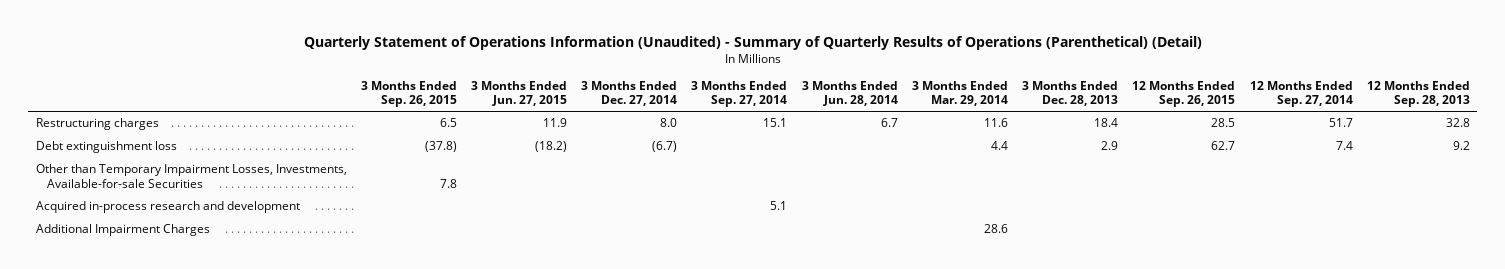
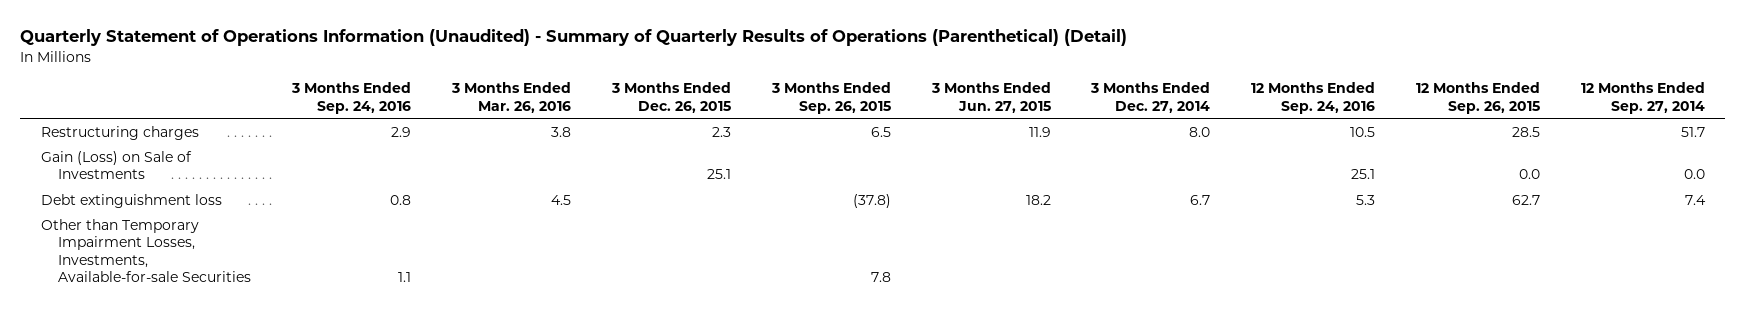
[691,81,788,108] 3 Months Ended Sep. 27, 2014 -> none
[801,81,898,107] 3 Months Ended Jun. 28, 2014 -> none
[911,81,1008,107] 3 Months Ended Mar. 29, 2014 -> none
[1022,81,1119,107] 3 Months Ended Dec. 28, 2013 -> none
[1366,81,1470,108] 12 Months Ended Sep. 28, 2013 -> none
none -> [291,82,412,114] 3 Months Ended Sep. 24, 2016
none -> [451,82,572,113] 3 Months Ended Mar. 26, 2016
none -> [610,82,731,113] 3 Months Ended Dec. 26, 2015
none -> [1251,82,1376,114] 12 Months Ended Sep. 24, 2016
none -> [40,150,192,180] Gain (Loss) on Sale of Investments
[534,141,567,153] (18.2) -> [1025,194,1051,205] 18.2
[652,141,678,153] (6.7) -> [1190,194,1211,205] 6.7
[35,201,300,214] Acquired in-process research and development -> none
[35,224,210,237] Additional Impairment Charges -> none

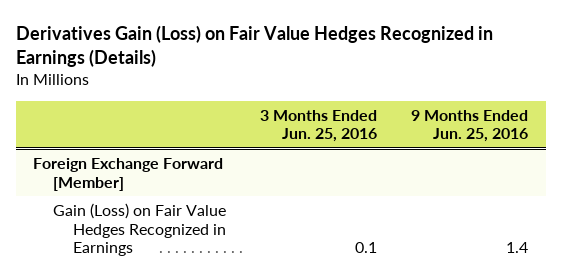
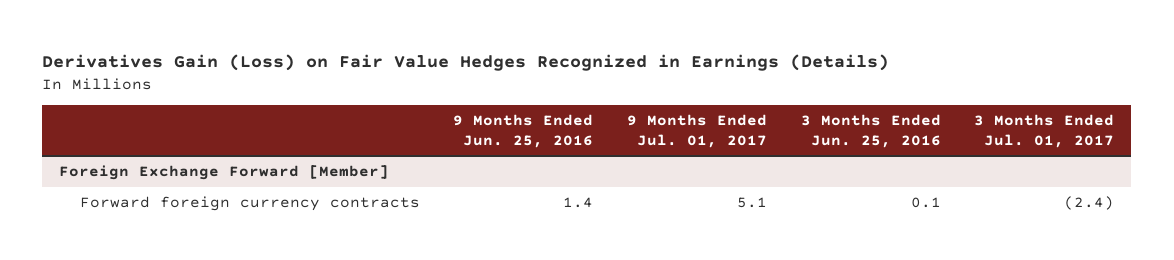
none -> [626,113,767,148] 9 Months Ended Jul. 01, 2017
none -> [974,113,1115,148] 3 Months Ended Jul. 01, 2017
[53,202,227,257] Gain (Loss) on Fair Value Hedges Recognized in Earnings -> [79,196,420,212] Forward foreign currency contracts

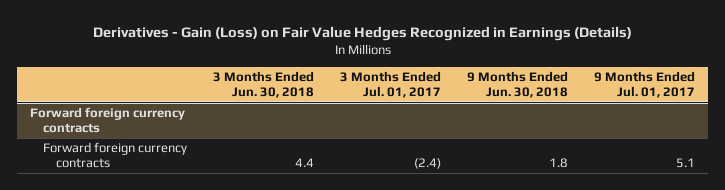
[42,54,890,72] Derivatives Gain (Loss) on Fair Value Hedges Recognized in Earnings (Details) -> [92,25,632,41] Derivatives - Gain (Loss) on Fair Value Hedges Recognized in Earnings (Details)
[453,113,594,148] 9 Months Ended Jun. 25, 2016 -> none
[800,113,941,148] 3 Months Ended Jun. 25, 2016 -> none
none -> [212,70,314,98] 3 Months Ended Jun. 30, 2018
none -> [467,70,569,98] 9 Months Ended Jun. 30, 2018
[59,165,390,181] Foreign Exchange Forward [Member] -> [29,106,185,134] Forward foreign currency contracts

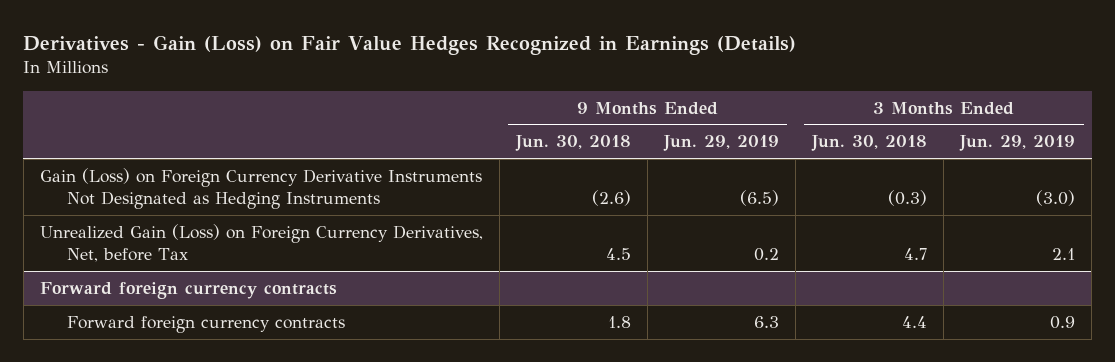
[340,70,442,98] 3 Months Ended Jul. 01, 2017 -> none
[594,70,696,98] 9 Months Ended Jul. 01, 2017 -> none
none -> [663,135,780,152] Jun. 29, 2019
none -> [959,135,1076,152] Jun. 29, 2019
none -> [39,167,482,210] Gain (Loss) on Foreign Currency Derivative Instruments Not Designated as Hedging Instruments
none -> [39,223,483,263] Unrealized Gain (Loss) on Foreign Currency Derivatives, Net, before Tax

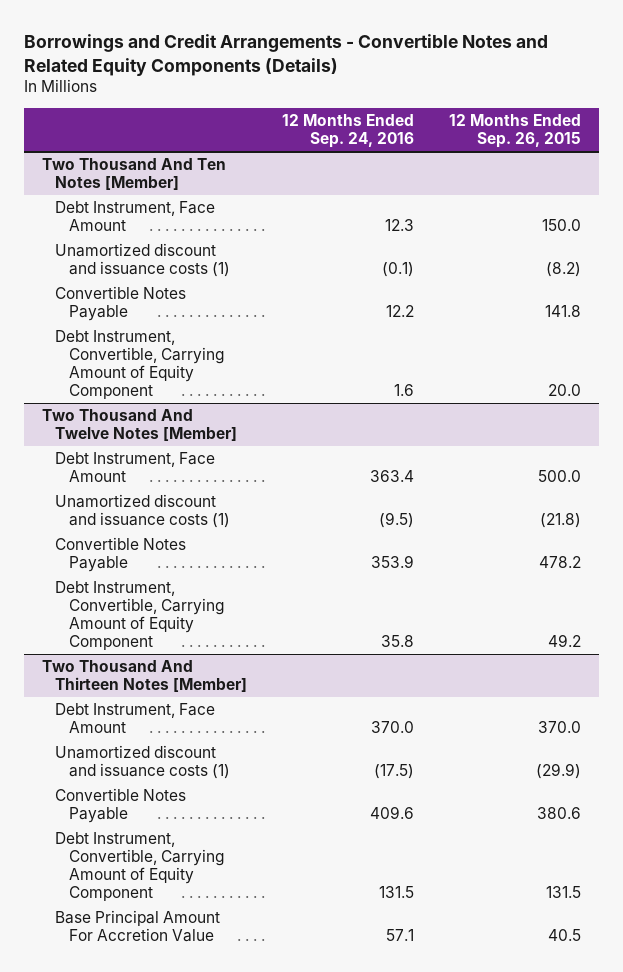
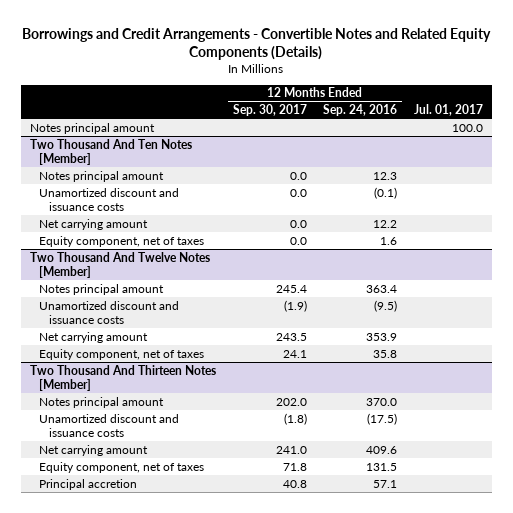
[449,114,582,148] 12 Months Ended Sep. 26, 2015 -> none
none -> [232,104,307,117] Sep. 30, 2017
none -> [414,104,484,117] Jul. 01, 2017
none -> [29,122,155,134] Notes principal amount
[55,201,216,232] Debt Instrument, Face Amount -> [39,170,165,182] Notes principal amount
[55,243,230,278] Unamortized discount and issuance costs (1) -> [39,187,180,211] Unamortized discount and issuance costs
[55,286,187,322] Convertible Notes Payable -> [39,218,149,230] Net carrying amount
[55,330,225,399] Debt Instrument, Convertible, Carrying Amount of Equity Component -> [39,235,205,247] Equity component, net of taxes
[55,452,216,483] Debt Instrument, Face Amount -> [39,283,165,295] Notes principal amount
[55,494,230,529] Unamortized discount and issuance costs (1) -> [39,300,180,324] Unamortized discount and issuance costs
[55,537,187,573] Convertible Notes Payable -> [39,331,149,343] Net carrying amount
[55,581,225,650] Debt Instrument, Convertible, Carrying Amount of Equity Component -> [39,348,205,360] Equity component, net of taxes
[55,703,216,734] Debt Instrument, Face Amount -> [39,396,165,408] Notes principal amount
[55,745,230,780] Unamortized discount and issuance costs (1) -> [39,413,180,437] Unamortized discount and issuance costs
[55,788,187,824] Convertible Notes Payable -> [39,444,149,456] Net carrying amount
[55,832,225,901] Debt Instrument, Convertible, Carrying Amount of Equity Component -> [39,461,205,473] Equity component, net of taxes
[55,910,221,943] Base Principal Amount For Accretion Value -> [39,478,138,490] Principal accretion

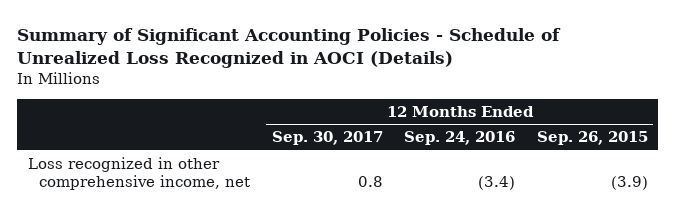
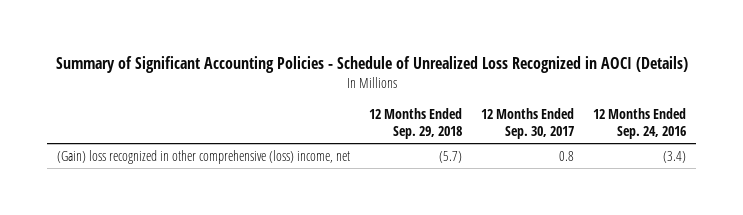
[536,131,648,146] Sep. 26, 2015 -> none
none -> [368,107,462,140] 12 Months Ended Sep. 29, 2018
[27,157,251,190] Loss recognized in other comprehensive income, net -> [56,149,350,164] (Gain) loss recognized in other comprehensive (loss) income, net

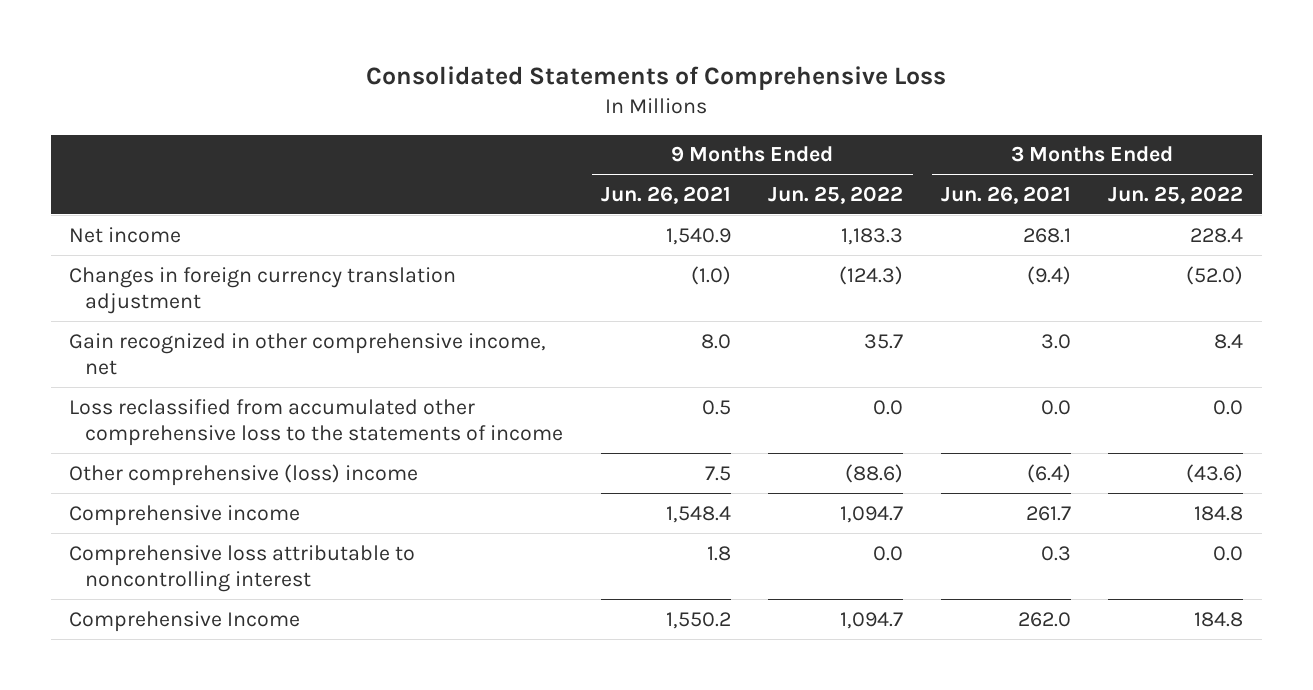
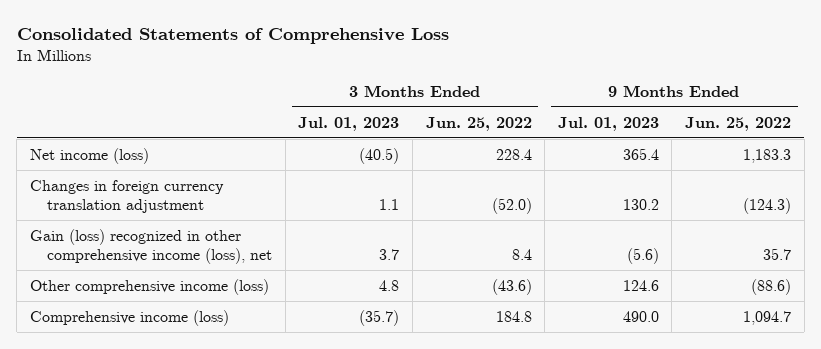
[600,185,731,204] Jun. 26, 2021 -> none
[940,185,1071,204] Jun. 26, 2021 -> none
none -> [298,116,400,131] Jul. 01, 2023
none -> [557,116,659,131] Jul. 01, 2023
[69,226,182,243] Net income -> [29,147,149,164] Net income (loss)
[69,398,564,446] Loss reclassified from accumulated other comprehensive loss to the statements of income -> none
[69,544,416,592] Comprehensive loss attributable to noncontrolling interest -> none
[69,610,301,632] Comprehensive Income -> none
[69,332,547,375] Gain recognized in other comprehensive income, net -> [29,228,272,264] Gain (loss) recognized in other comprehensive income (loss), net
[69,463,419,486] Other comprehensive (loss) income -> [29,278,269,295] Other comprehensive income (loss)
[69,504,301,526] Comprehensive income -> [29,309,229,326] Comprehensive income (loss)

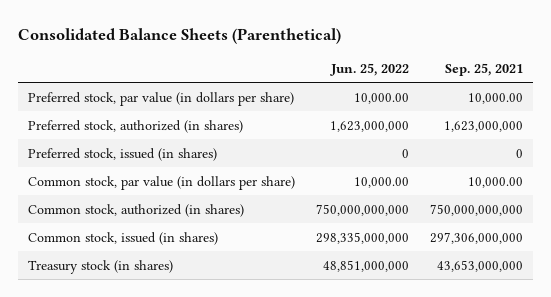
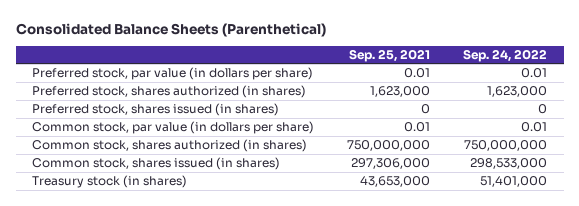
[330,62,410,76] Jun. 25, 2022 -> none
none -> [463,48,548,62] Sep. 24, 2022
[467,92,523,104] 10,000.00 -> [404,68,431,79] 0.01
[28,119,244,133] Preferred stock, authorized (in shares) -> [32,85,307,99] Preferred stock, shares authorized (in shares)
[443,120,523,132] 1,623,000,000 -> [370,86,431,98] 1,623,000
[28,147,218,161] Preferred stock, issued (in shares) -> [32,103,280,117] Preferred stock, shares issued (in shares)
[467,176,523,188] 10,000.00 -> [404,122,431,133] 0.01
[28,203,245,217] Common stock, authorized (in shares) -> [32,139,308,153] Common stock, shares authorized (in shares)
[429,203,523,216] 750,000,000,000 -> [347,140,431,152] 750,000,000
[28,231,219,245] Common stock, issued (in shares) -> [32,157,281,171] Common stock, shares issued (in shares)
[429,231,523,244] 297,306,000,000 -> [351,158,431,170] 297,306,000
[436,259,523,272] 43,653,000,000 -> [360,176,431,188] 43,653,000

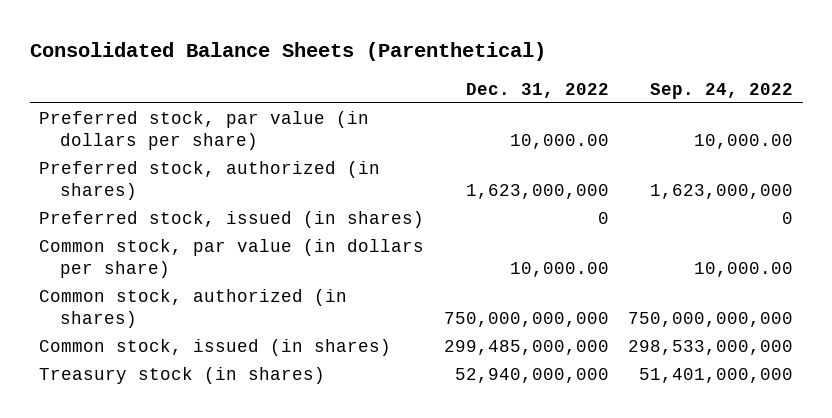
[349,48,431,62] Sep. 25, 2021 -> none
none -> [465,82,609,98] Dec. 31, 2022
[521,68,548,79] 0.01 -> [694,133,794,149] 10,000.00
[32,85,307,99] Preferred stock, shares authorized (in shares) -> [39,160,381,200] Preferred stock, authorized (in shares)
[487,86,548,98] 1,623,000 -> [650,183,794,199] 1,623,000,000
[32,103,280,117] Preferred stock, shares issued (in shares) -> [39,210,425,228] Preferred stock, issued (in shares)
[521,122,548,133] 0.01 -> [694,261,794,277] 10,000.00
[32,139,308,153] Common stock, shares authorized (in shares) -> [39,288,348,328] Common stock, authorized (in shares)
[464,140,548,152] 750,000,000 -> [628,311,794,327] 750,000,000,000
[32,157,281,171] Common stock, shares issued (in shares) -> [39,338,392,356] Common stock, issued (in shares)
[470,158,548,170] 298,533,000 -> [628,339,794,355] 298,533,000,000
[480,176,548,188] 51,401,000 -> [639,367,794,383] 51,401,000,000

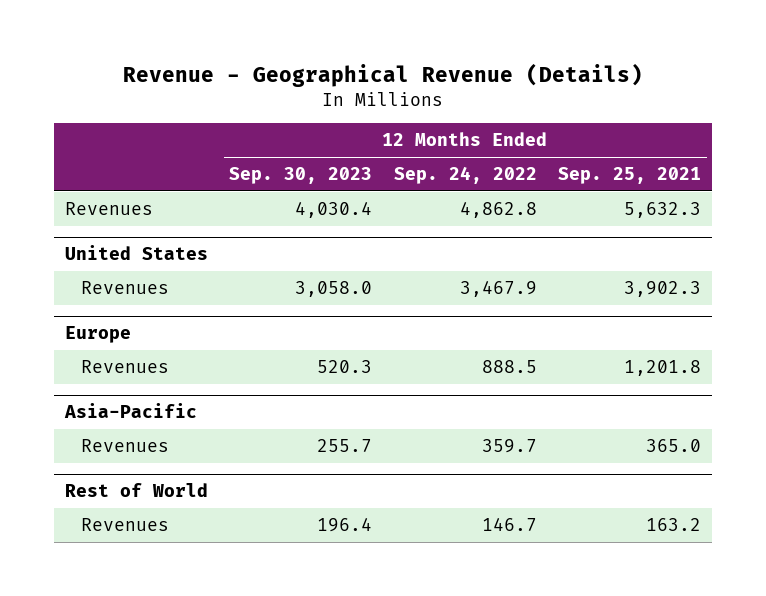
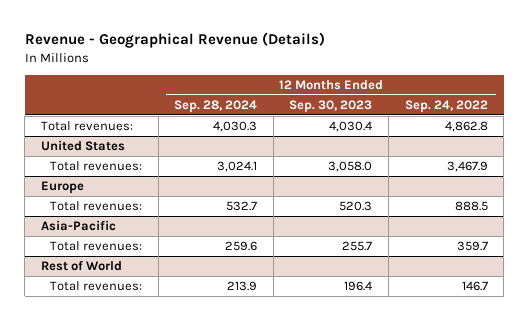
[558,167,702,185] Sep. 25, 2021 -> none
none -> [174,99,258,113] Sep. 28, 2024
[65,202,154,216] Revenues -> [40,121,133,132] Total revenues:
[81,281,170,295] Revenues -> [50,161,143,172] Total revenues:
[81,360,170,374] Revenues -> [50,201,143,212] Total revenues:
[81,439,170,453] Revenues -> [50,241,143,252] Total revenues:
[81,518,170,532] Revenues -> [50,281,143,292] Total revenues:

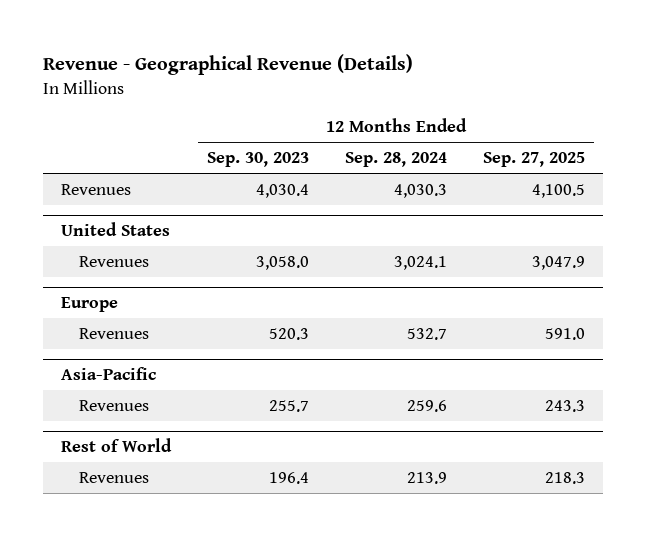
[404,99,488,113] Sep. 24, 2022 -> none
none -> [483,152,586,168] Sep. 27, 2025
[40,121,133,132] Total revenues: -> [61,183,132,195] Revenues
[50,161,143,172] Total revenues: -> [78,255,149,267] Revenues
[50,201,143,212] Total revenues: -> [78,327,149,339] Revenues
[50,241,143,252] Total revenues: -> [78,399,149,411] Revenues
[50,281,143,292] Total revenues: -> [78,471,149,483] Revenues

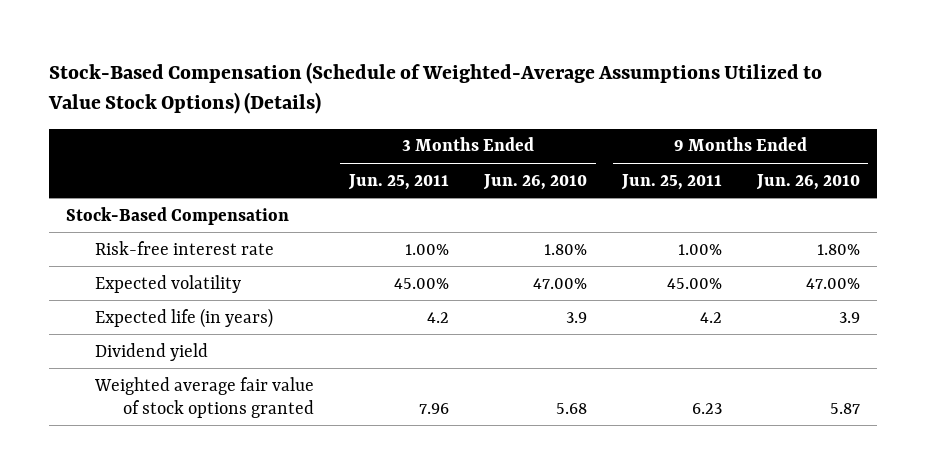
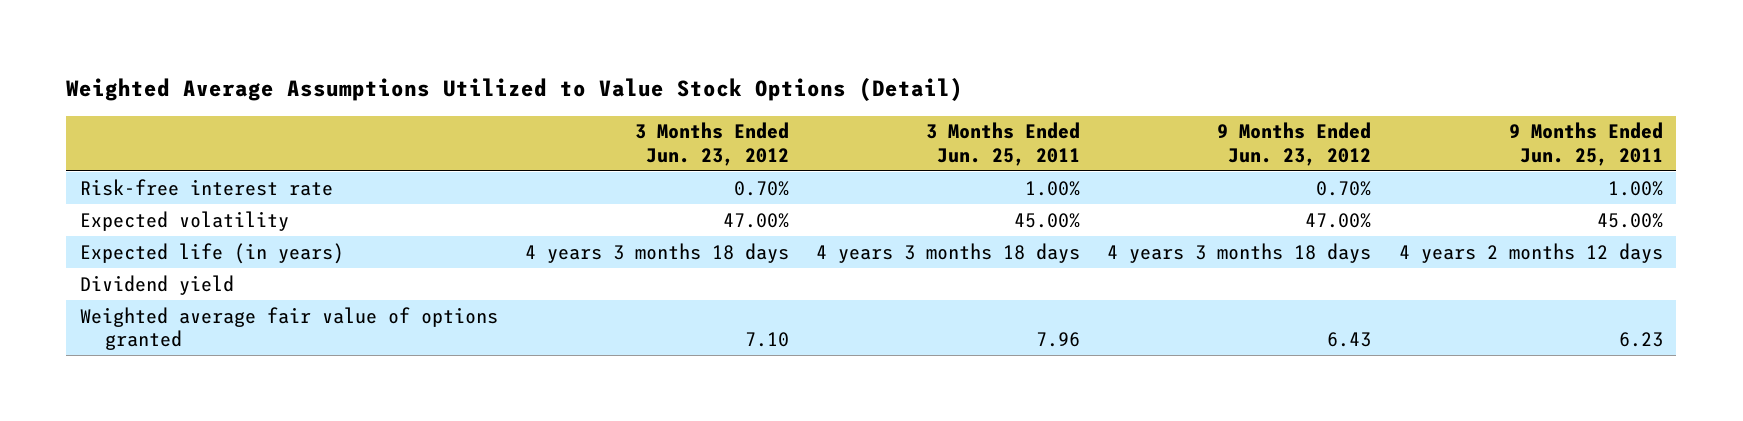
[47,61,822,115] Stock-Based Compensation (Schedule of Weighted-Average Assumptions Utilized to Value Stock Options) (Details) -> [66,78,964,102] Weighted Average Assumptions Utilized to Value Stock Options (Detail)
[483,173,588,190] Jun. 26, 2010 -> none
[755,173,860,190] Jun. 26, 2010 -> none
none -> [635,122,790,166] 3 Months Ended Jun. 23, 2012
none -> [1217,122,1372,166] 9 Months Ended Jun. 23, 2012
[66,206,290,225] Stock-Based Compensation -> none
[427,311,450,323] 4.2 -> [816,242,1081,263] 4 years 3 months 18 days
[699,311,722,323] 4.2 -> [1398,242,1663,263] 4 years 2 months 12 days
[93,376,315,418] Weighted average fair value of stock options granted -> [79,306,498,351] Weighted average fair value of options granted

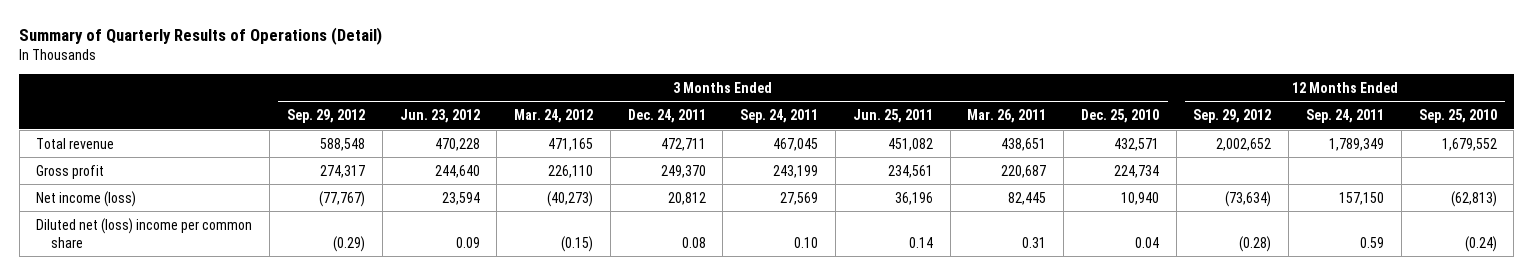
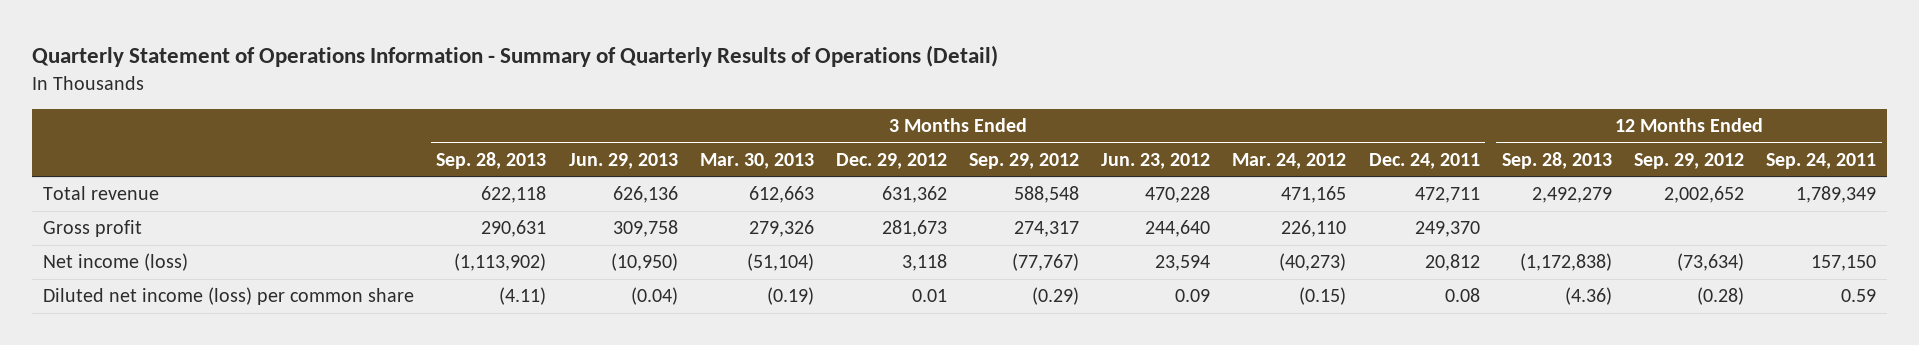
[19,27,383,46] Summary of Quarterly Results of Operations (Detail) -> [32,44,999,67] Quarterly Statement of Operations Information - Summary of Quarterly Results of Operations (Detail)
[740,109,819,124] Sep. 24, 2011 -> none
[852,109,933,124] Jun. 25, 2011 -> none
[967,109,1047,124] Mar. 26, 2011 -> none
[1080,109,1159,124] Dec. 25, 2010 -> none
[1418,109,1497,124] Sep. 25, 2010 -> none
none -> [436,152,547,170] Sep. 28, 2013
none -> [568,153,678,170] Jun. 29, 2013
none -> [699,153,814,170] Mar. 30, 2013
none -> [835,153,947,170] Dec. 29, 2012
none -> [1501,152,1612,170] Sep. 28, 2013
[36,217,253,248] Diluted net (loss) income per common share -> [43,287,415,306] Diluted net income (loss) per common share

